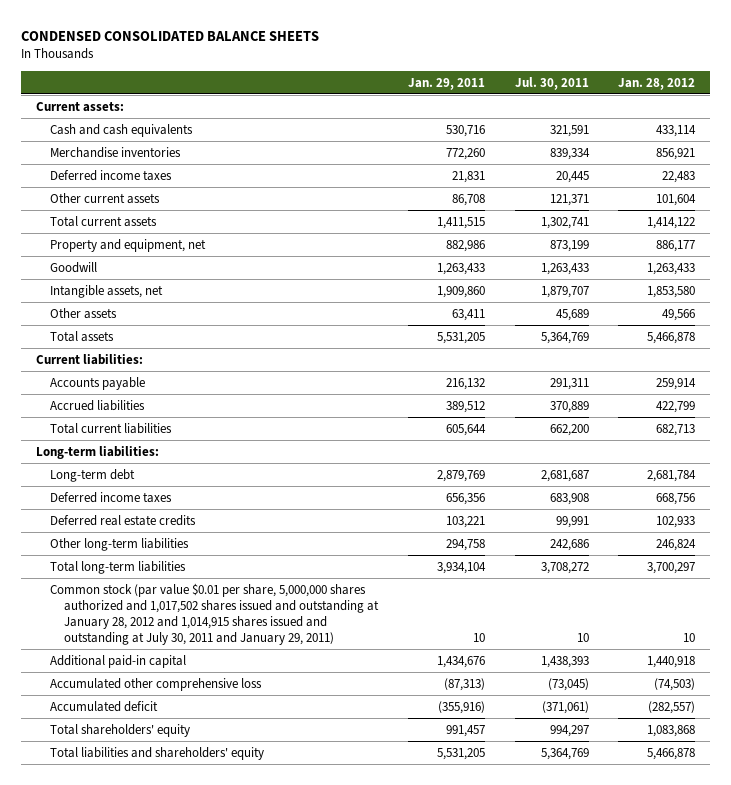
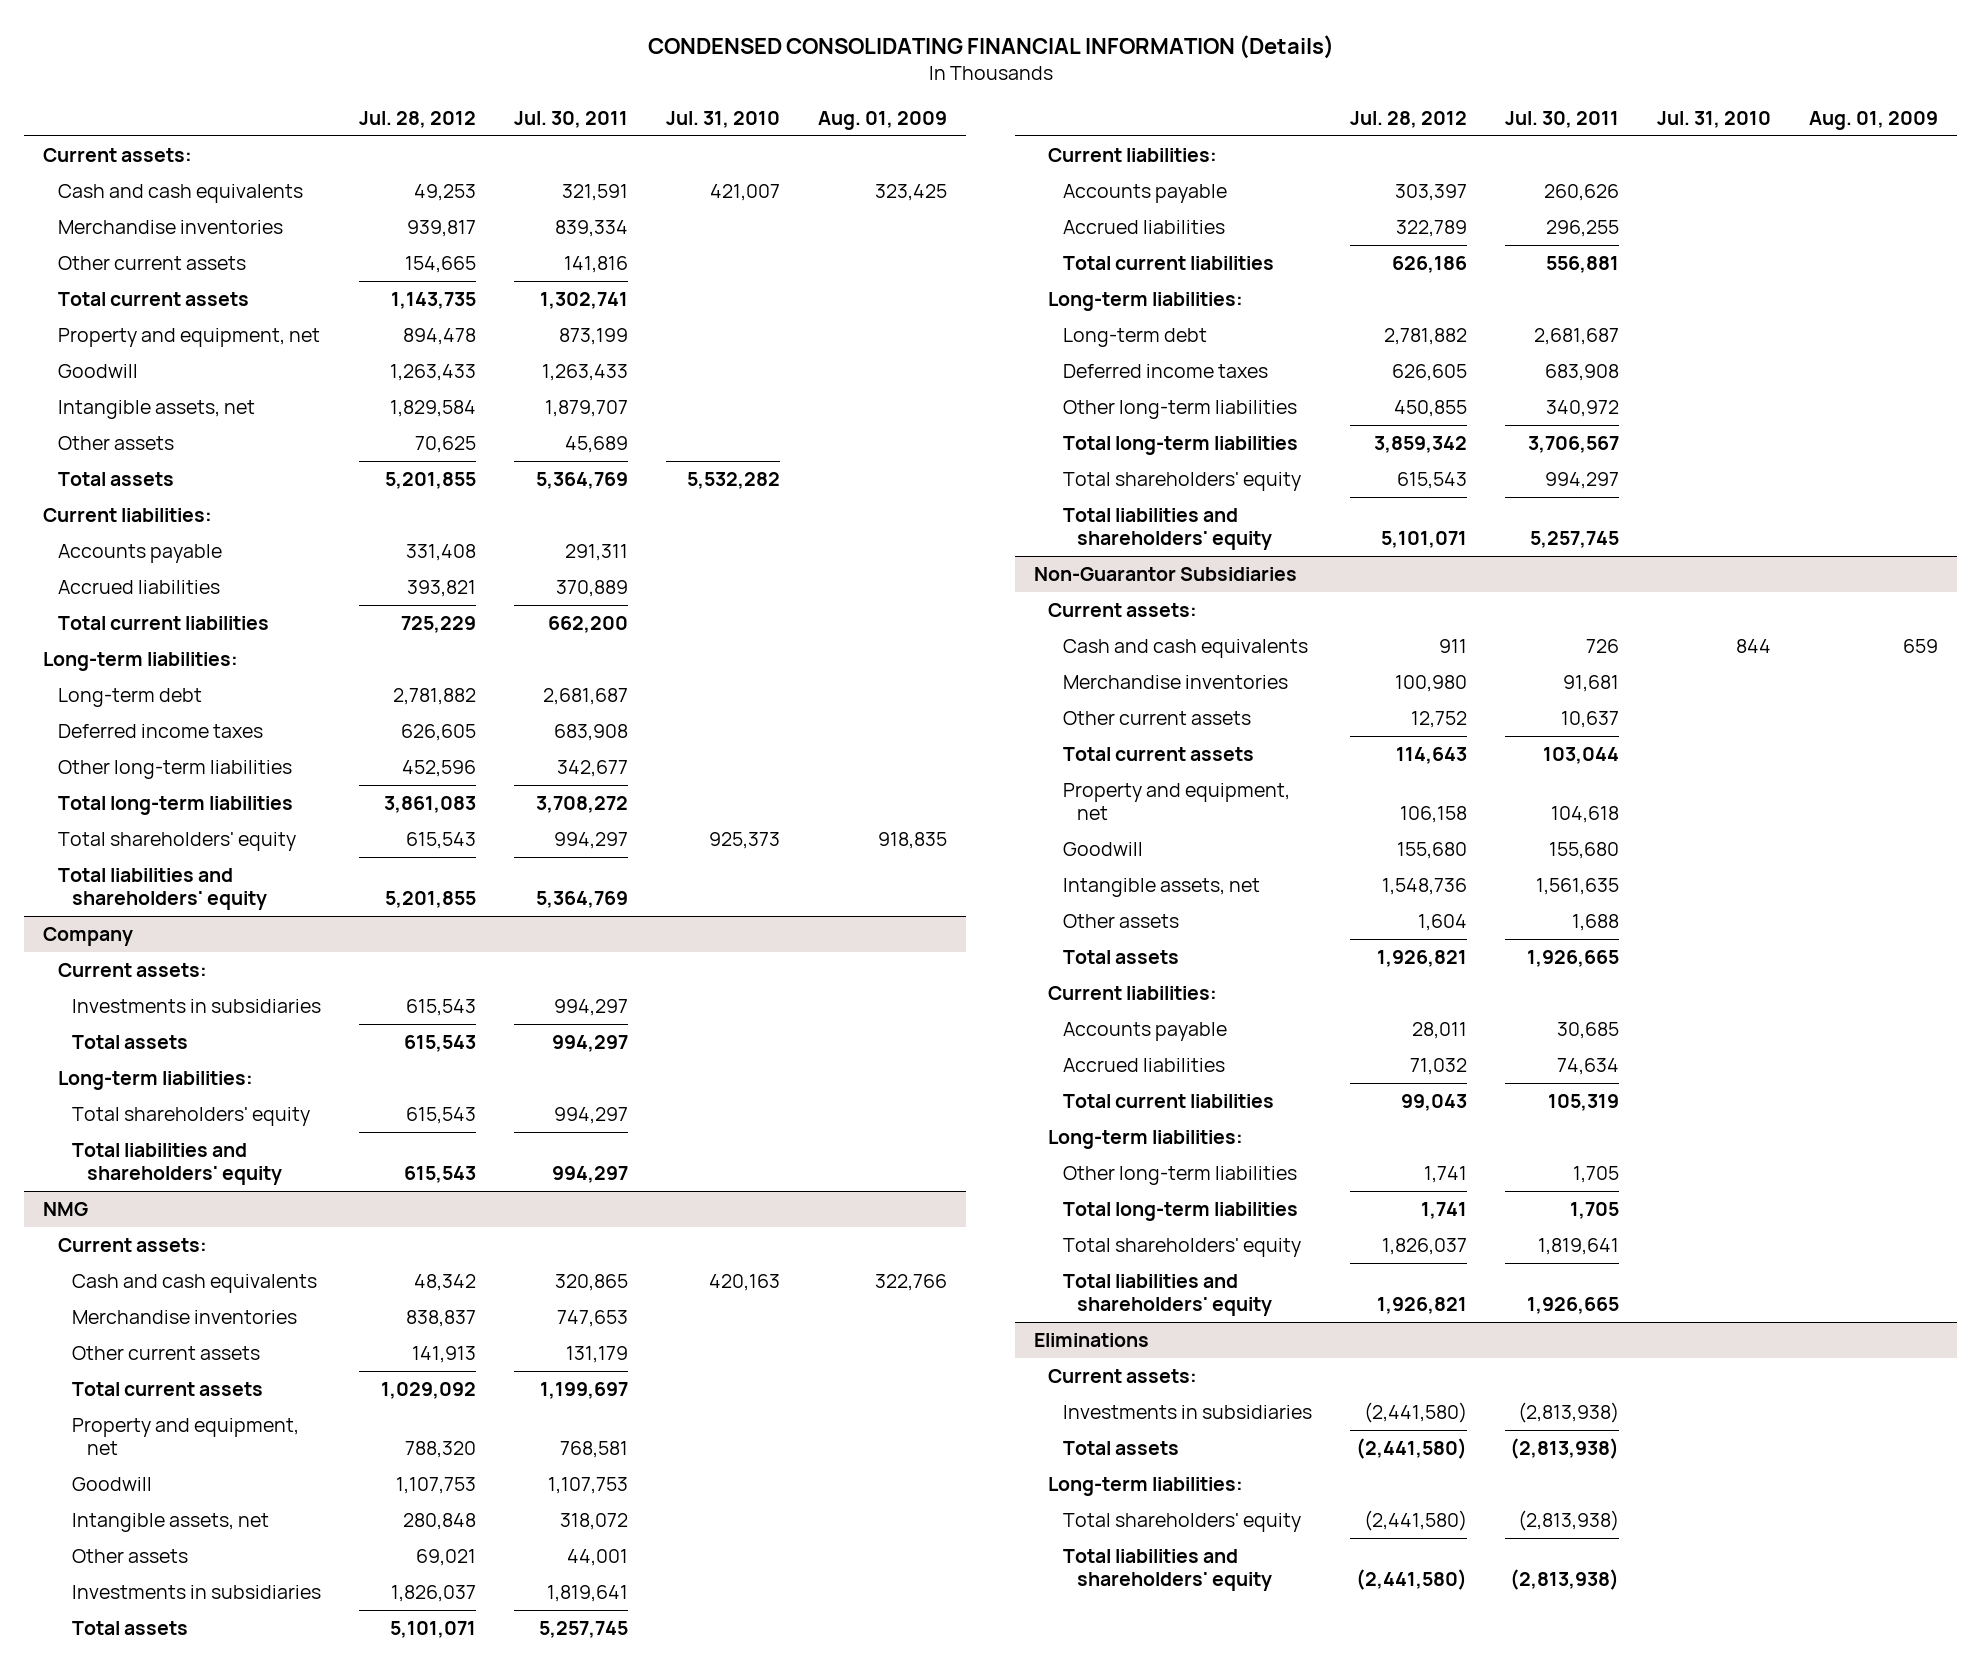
[21,30,320,41] CONDENSED CONSOLIDATED BALANCE SHEETS -> [647,35,1334,60] CONDENSED CONSOLIDATING FINANCIAL INFORMATION (Details)
[408,77,486,90] Jan. 29, 2011 -> none
[618,77,696,90] Jan. 28, 2012 -> none
none -> [359,110,477,128] Jul. 28, 2012
none -> [666,110,781,128] Jul. 31, 2010
none -> [818,110,948,130] Aug. 01, 2009
[50,169,173,181] Deferred income taxes -> none
[549,193,589,206] 121,371 -> [564,255,629,273] 141,816
[50,514,197,526] Deferred real estate credits -> none
[549,538,589,551] 242,686 -> [557,759,629,777] 342,677
[50,582,380,646] Common stock (par value $0.01 per share, 5,000,000 shares authorized and 1,017,502 shares issued and outstanding at January 28, 2012 and 1,014,915 shares issued and outstanding at July 30, 2011 and January 29, 2011) -> none
[50,654,187,668] Additional paid-in capital -> none
[50,677,263,691] Accumulated other comprehensive loss -> none
[50,700,159,712] Accumulated deficit -> none
none -> [43,926,134,946] Company
none -> [57,962,207,977] Current assets:
none -> [72,998,322,1013] Investments in subsidiaries
none -> [72,1034,189,1049] Total assets
none -> [57,1070,253,1090] Long-term liabilities:
none -> [72,1106,311,1126] Total shareholders' equity
none -> [72,1142,282,1186] Total liabilities and shareholders' equity
none -> [43,1201,89,1216] NMG
none -> [57,1237,207,1252] Current assets:
none -> [72,1273,318,1293] Cash and cash equivalents
none -> [72,1309,298,1324] Merchandise inventories
none -> [72,1345,261,1360] Other current assets
none -> [72,1381,264,1396] Total current assets
none -> [72,1417,300,1456] Property and equipment, net
none -> [72,1476,153,1491] Goodwill
none -> [72,1512,270,1532] Intangible assets, net
none -> [72,1548,189,1563] Other assets
none -> [72,1584,322,1599] Investments in subsidiaries
none -> [72,1620,189,1635] Total assets
none -> [1048,147,1218,162] Current liabilities:
none -> [1062,183,1227,203] Accounts payable
none -> [1062,219,1225,234] Accrued liabilities
none -> [1062,255,1274,270] Total current liabilities
none -> [1048,291,1244,311] Long-term liabilities:
none -> [1062,327,1207,347] Long-term debt
none -> [1062,363,1268,378] Deferred income taxes
none -> [1062,399,1297,419] Other long-term liabilities
none -> [1062,435,1298,455] Total long-term liabilities
none -> [1062,471,1301,491] Total shareholders' equity
none -> [1062,507,1273,551] Total liabilities and shareholders' equity
none -> [1033,566,1297,581] Non-Guarantor Subsidiaries
none -> [1048,602,1198,617] Current assets:
none -> [1062,638,1308,658] Cash and cash equivalents
none -> [1062,674,1288,689] Merchandise inventories
none -> [1062,710,1251,725] Other current assets
none -> [1062,746,1254,761] Total current assets
none -> [1062,782,1290,821] Property and equipment, net
none -> [1062,841,1143,856] Goodwill
none -> [1062,877,1260,897] Intangible assets, net
none -> [1062,913,1179,928] Other assets
none -> [1062,949,1179,964] Total assets
none -> [1048,985,1218,1000] Current liabilities:
none -> [1062,1021,1227,1041] Accounts payable
none -> [1062,1057,1225,1072] Accrued liabilities
none -> [1062,1093,1274,1108] Total current liabilities
none -> [1048,1129,1244,1149] Long-term liabilities:
none -> [1062,1165,1297,1185] Other long-term liabilities
none -> [1062,1201,1298,1221] Total long-term liabilities
none -> [1062,1237,1301,1257] Total shareholders' equity
none -> [1062,1273,1273,1317] Total liabilities and shareholders' equity
none -> [1033,1332,1149,1347] Eliminations
none -> [1048,1368,1198,1383] Current assets:
none -> [1062,1404,1312,1419] Investments in subsidiaries
none -> [1062,1440,1179,1455] Total assets
none -> [1048,1476,1244,1496] Long-term liabilities:
none -> [1062,1512,1301,1532] Total shareholders' equity
none -> [1062,1548,1273,1592] Total liabilities and shareholders' equity

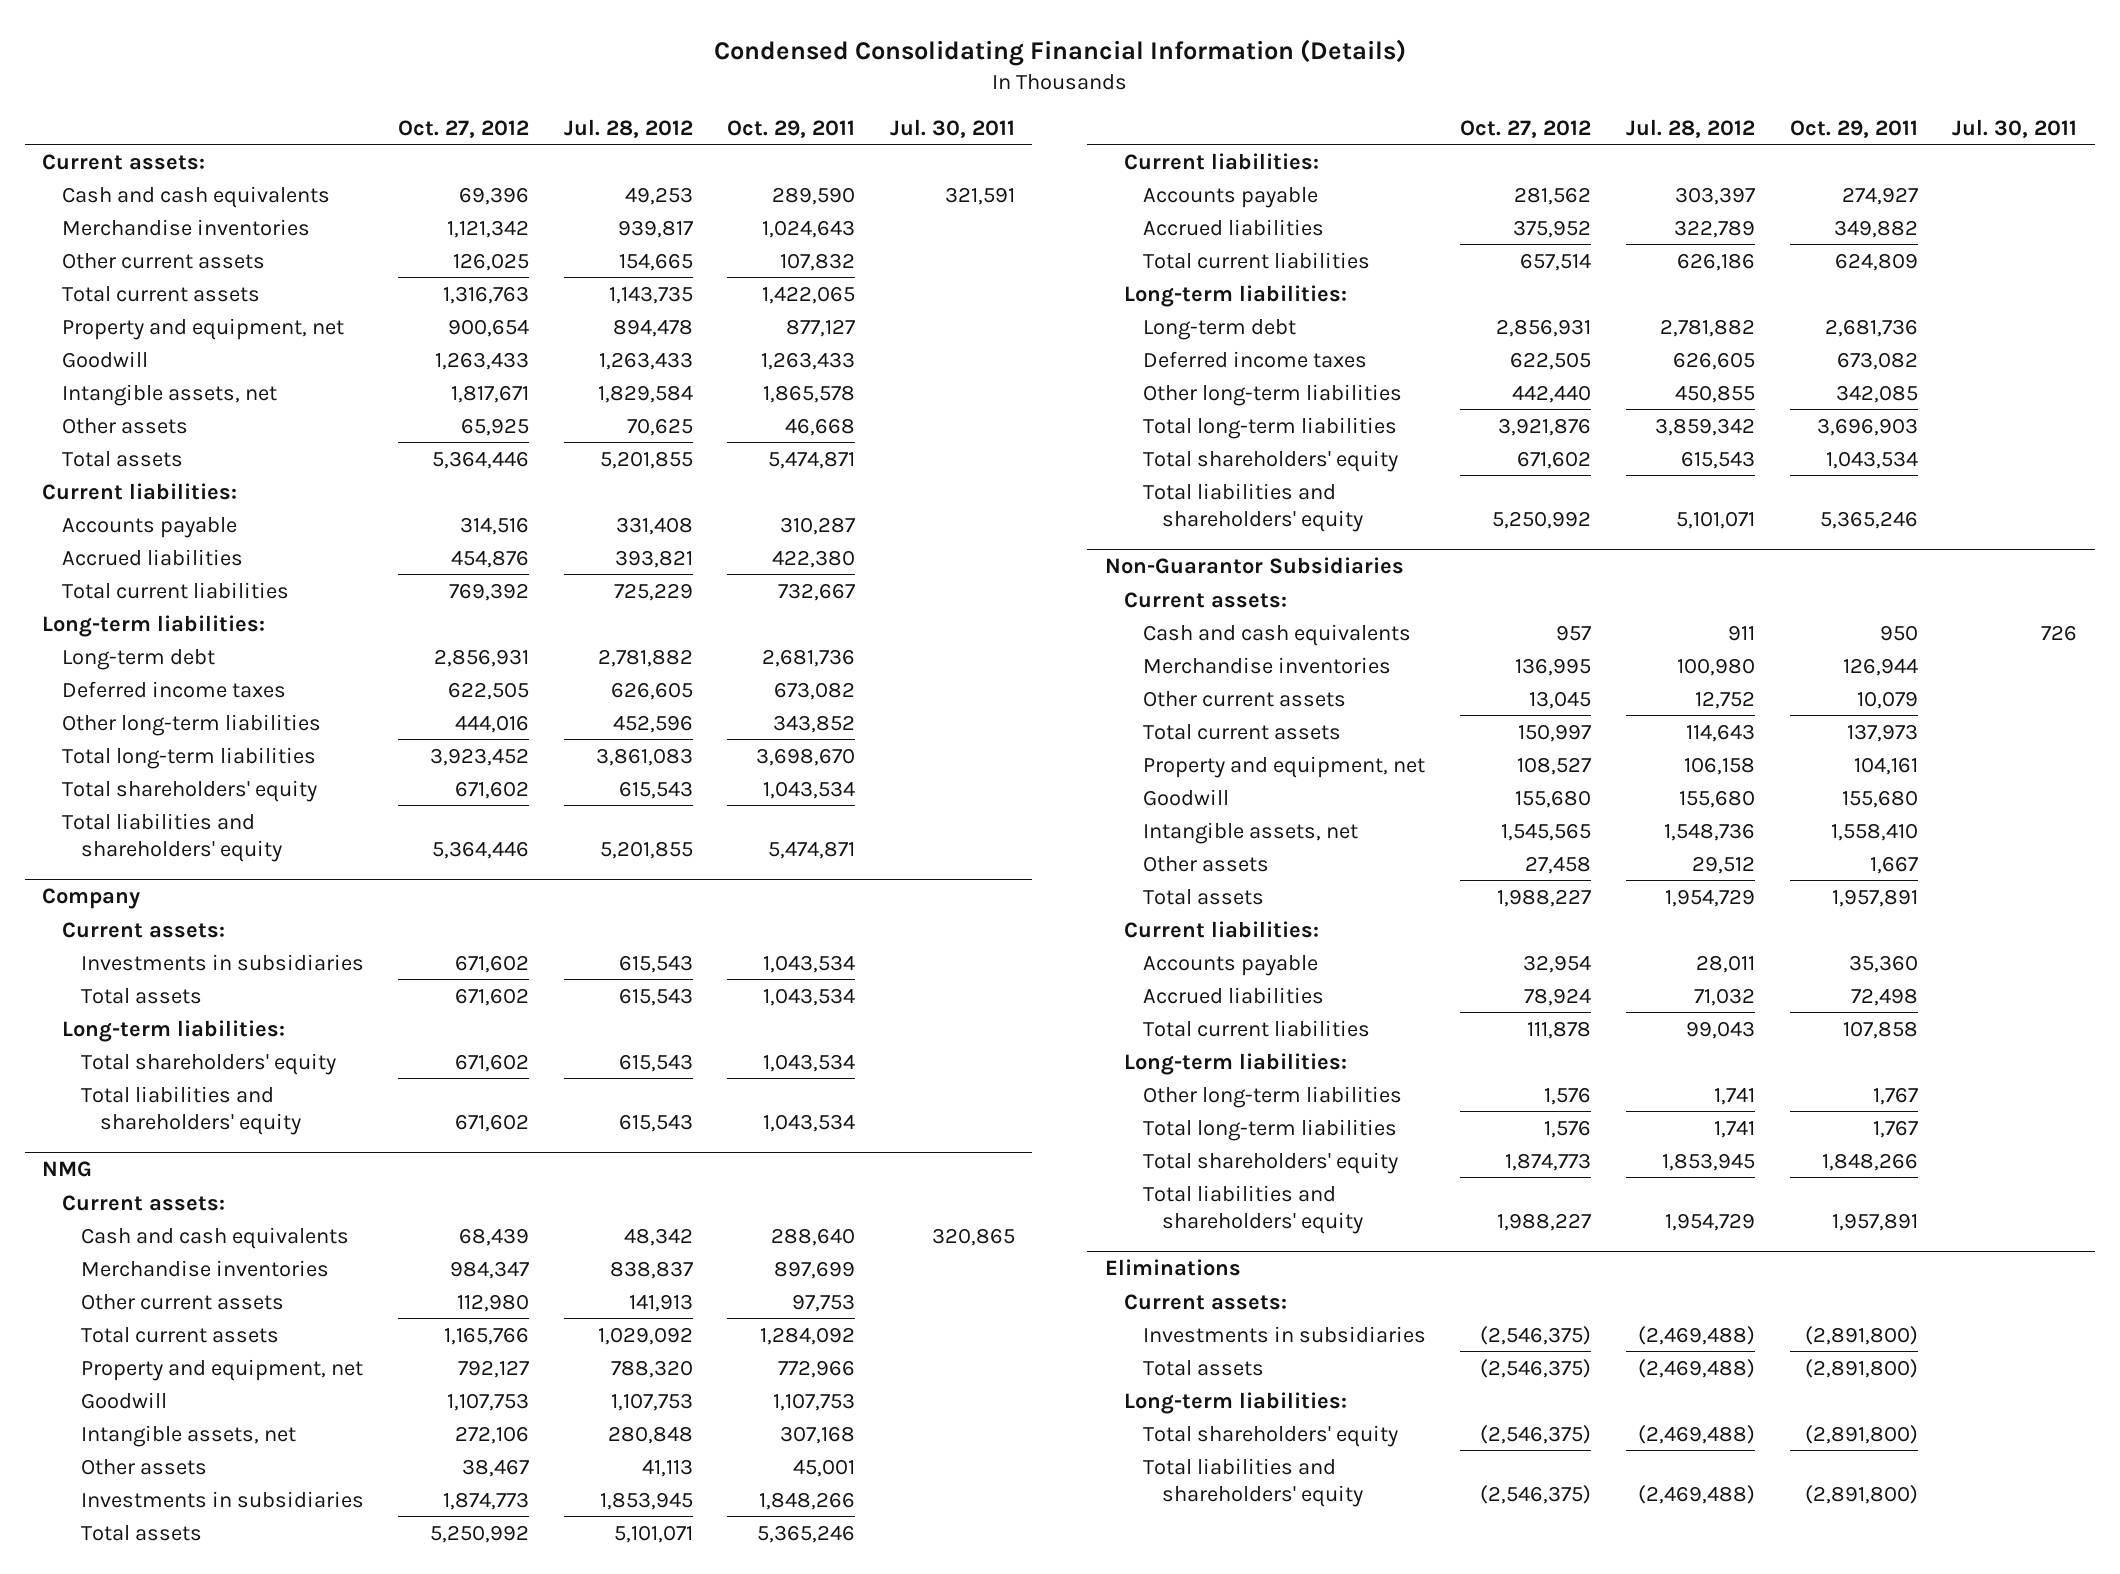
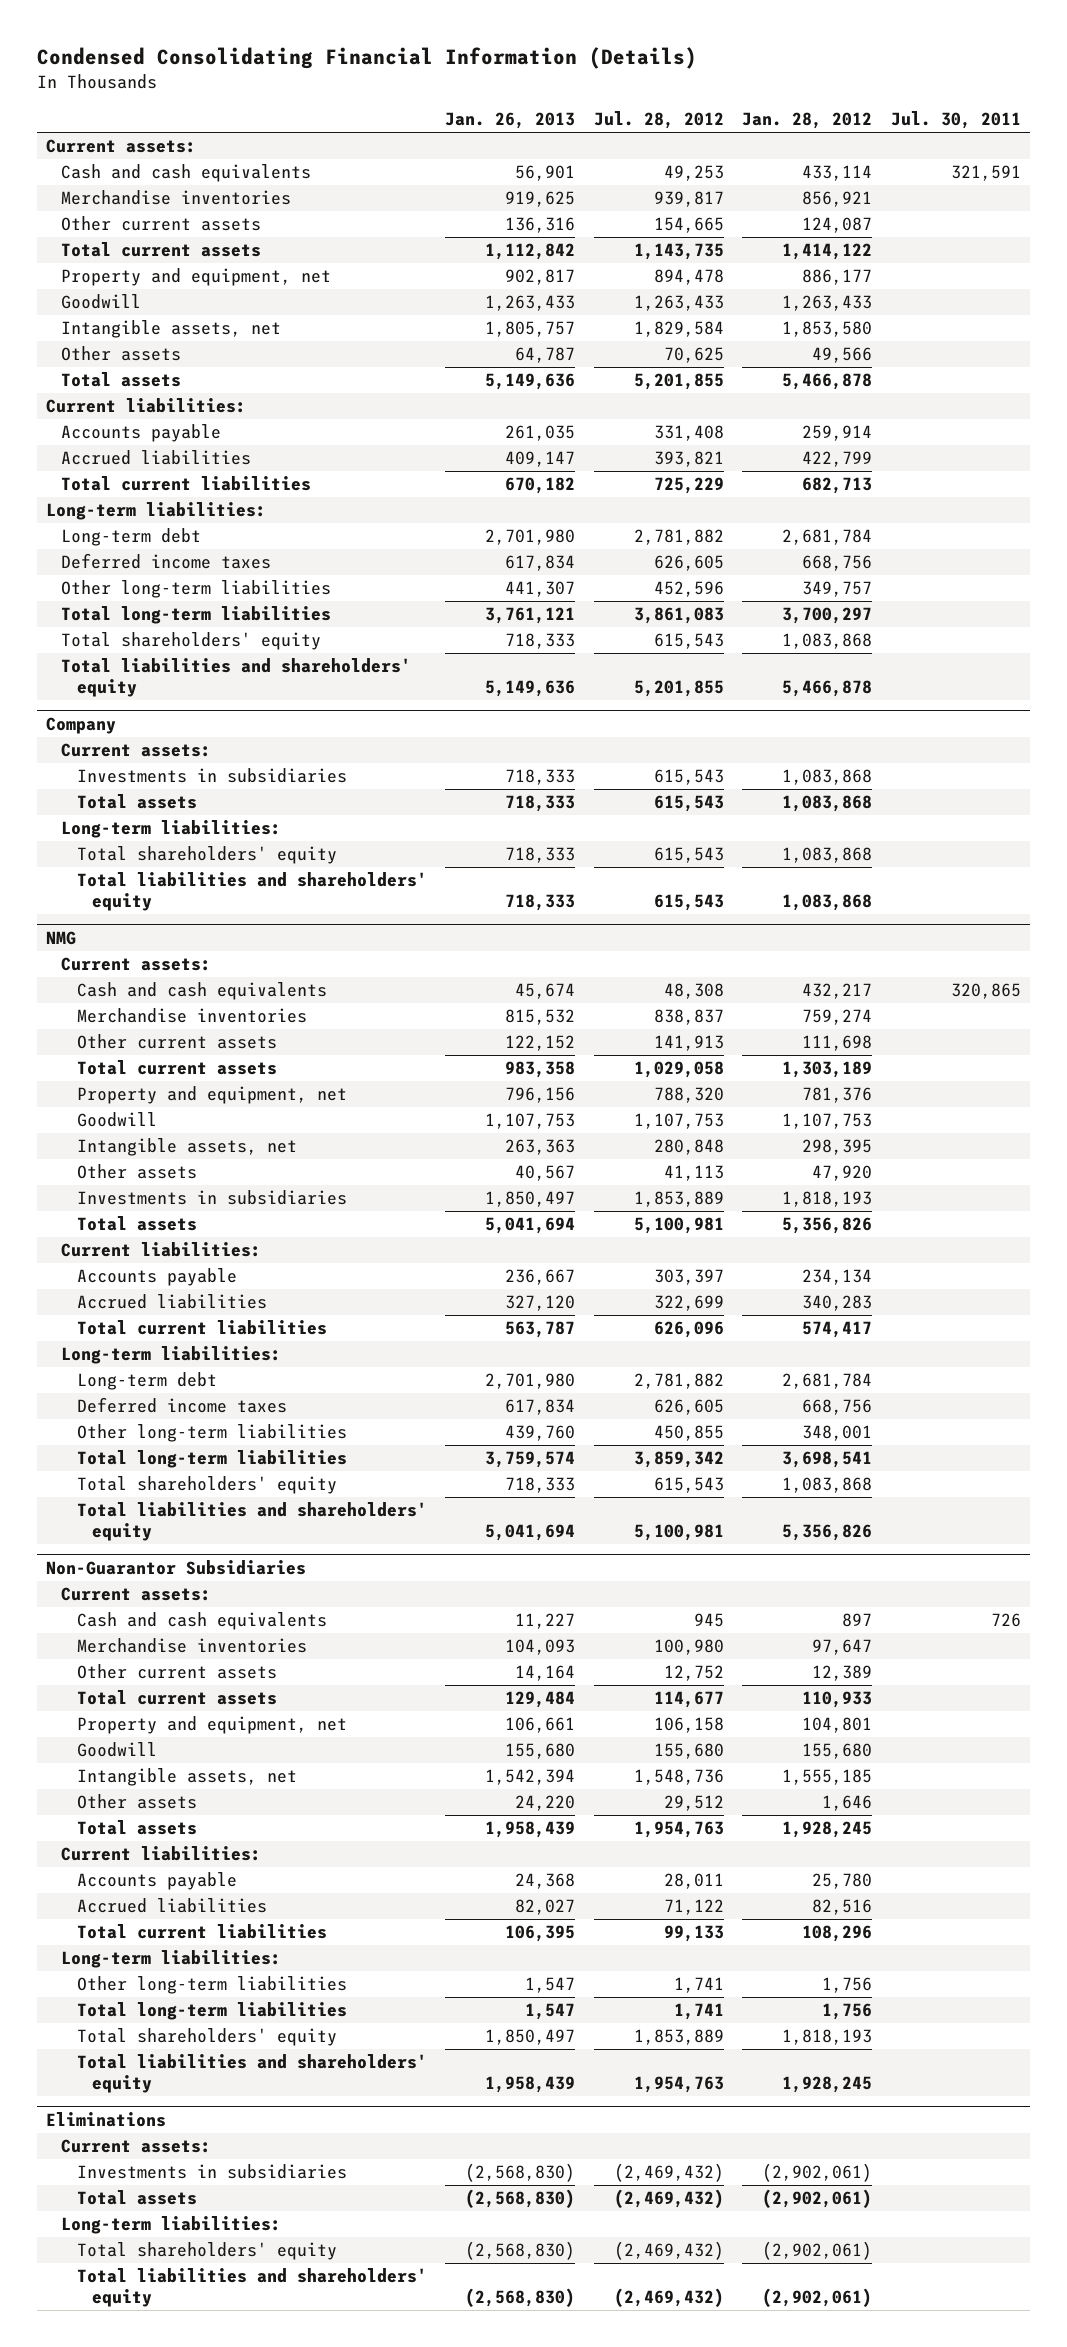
[398,119,530,138] Oct. 27, 2012 -> none
[727,119,856,138] Oct. 29, 2011 -> none
none -> [445,112,576,130] Jan. 26, 2013
none -> [742,112,873,130] Jan. 28, 2012
[623,1227,693,1246] 48,342 -> [663,983,724,1000] 48,308
[597,1326,693,1345] 1,029,092 -> [633,1061,724,1079] 1,029,058
[599,1491,693,1510] 1,853,945 -> [633,1191,724,1208] 1,853,889
[613,1524,693,1543] 5,101,071 -> [633,1217,724,1235] 5,100,981
[1674,219,1756,238] 322,789 -> [653,1295,724,1312] 322,699
[1677,252,1756,271] 626,186 -> [653,1321,724,1339] 626,096
[1676,511,1756,530] 5,101,071 -> [633,1524,724,1542] 5,100,981
[1728,624,1756,641] 911 -> [693,1613,724,1628] 945
[1686,723,1756,742] 114,643 -> [653,1691,724,1709] 114,677
[1665,888,1756,907] 1,954,729 -> [633,1821,724,1839] 1,954,763
[1694,987,1756,1006] 71,032 -> [663,1899,724,1916] 71,122
[1686,1020,1756,1039] 99,043 -> [663,1925,724,1943] 99,133
[1662,1152,1756,1171] 1,853,945 -> [633,2029,724,2046] 1,853,889
[1665,1213,1756,1232] 1,954,729 -> [633,2076,724,2094] 1,954,763
[1638,1325,1756,1345] (2,469,488) -> [613,2163,724,2183] (2,469,432)
[1638,1358,1756,1378] (2,469,488) -> [613,2189,724,2209] (2,469,432)
[1638,1424,1756,1444] (2,469,488) -> [613,2241,724,2261] (2,469,432)
[1638,1485,1756,1505] (2,469,488) -> [613,2288,724,2308] (2,469,432)

